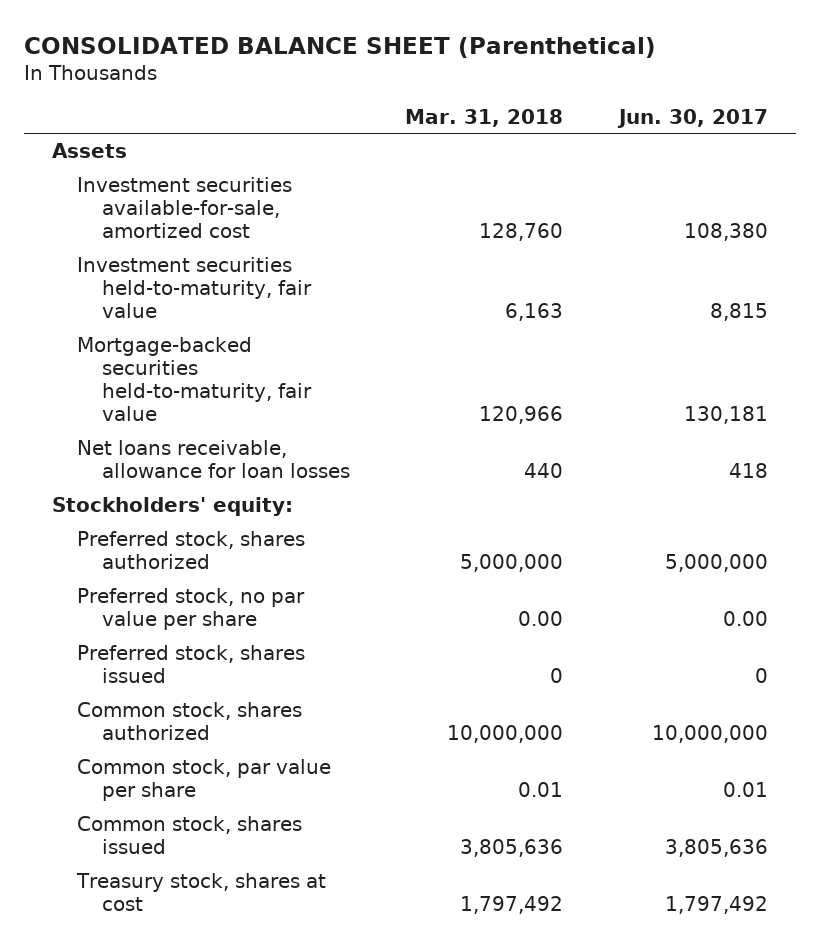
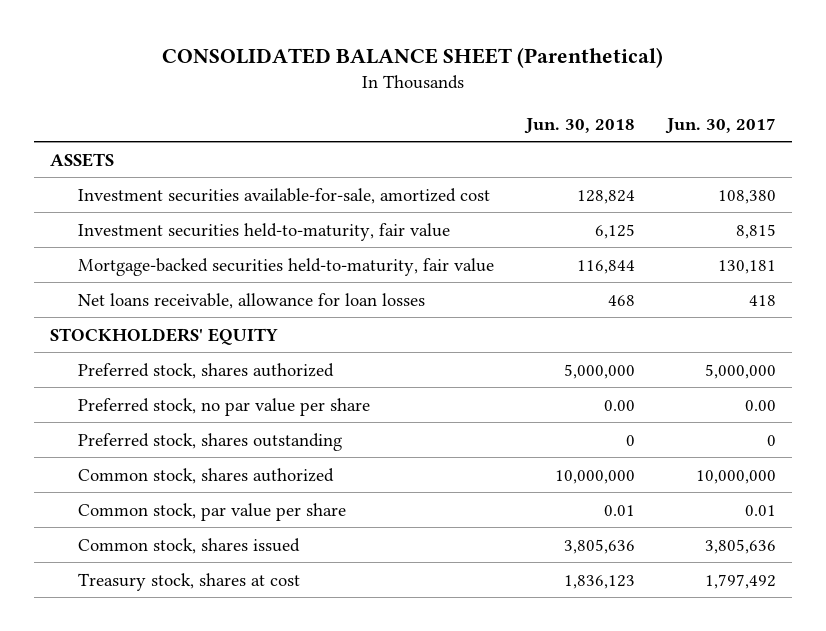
[405,108,564,127] Mar. 31, 2018 -> none
none -> [523,117,635,134] Jun. 30, 2018
[51,143,127,159] Assets -> [49,152,114,167] ASSETS
[51,497,293,517] Stockholders' equity: -> [49,327,278,345] STOCKHOLDERS' EQUITY
[76,645,305,684] Preferred stock, shares issued -> [77,432,342,451] Preferred stock, shares outstanding

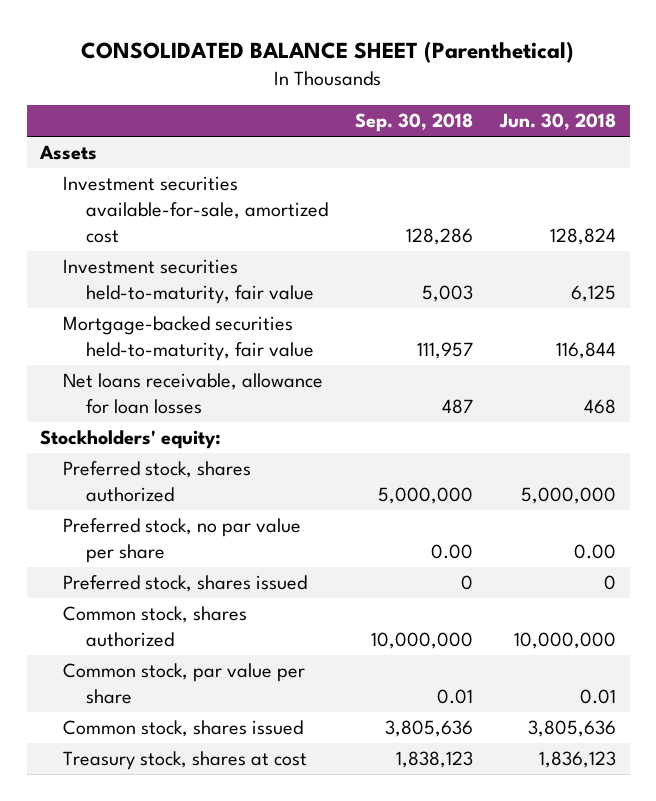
[664,117,776,134] Jun. 30, 2017 -> none
none -> [354,113,473,133] Sep. 30, 2018
[49,152,114,167] ASSETS -> [39,145,98,161] Assets
[49,327,278,345] STOCKHOLDERS' EQUITY -> [40,430,222,450] Stockholders' equity:
[77,432,342,451] Preferred stock, shares outstanding -> [63,575,308,593] Preferred stock, shares issued

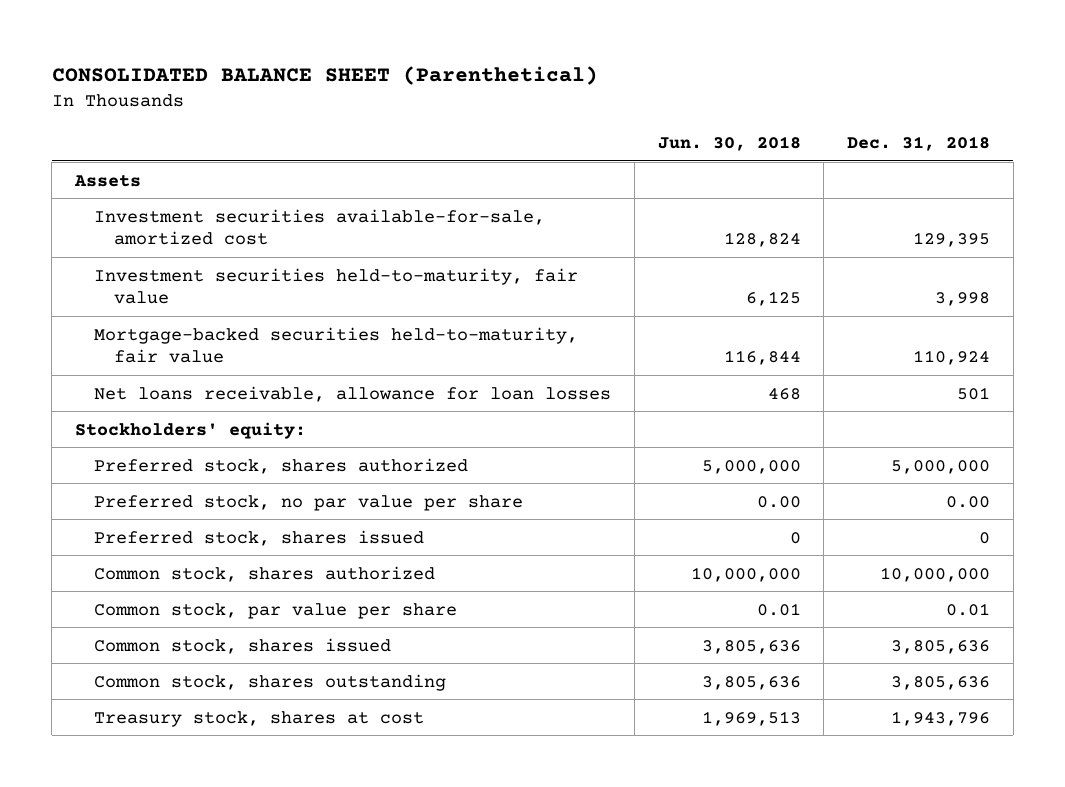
[354,113,473,133] Sep. 30, 2018 -> none
none -> [847,135,991,151] Dec. 31, 2018
none -> [94,673,447,691] Common stock, shares outstanding
[539,751,617,769] 1,836,123 -> [701,710,801,726] 1,969,513

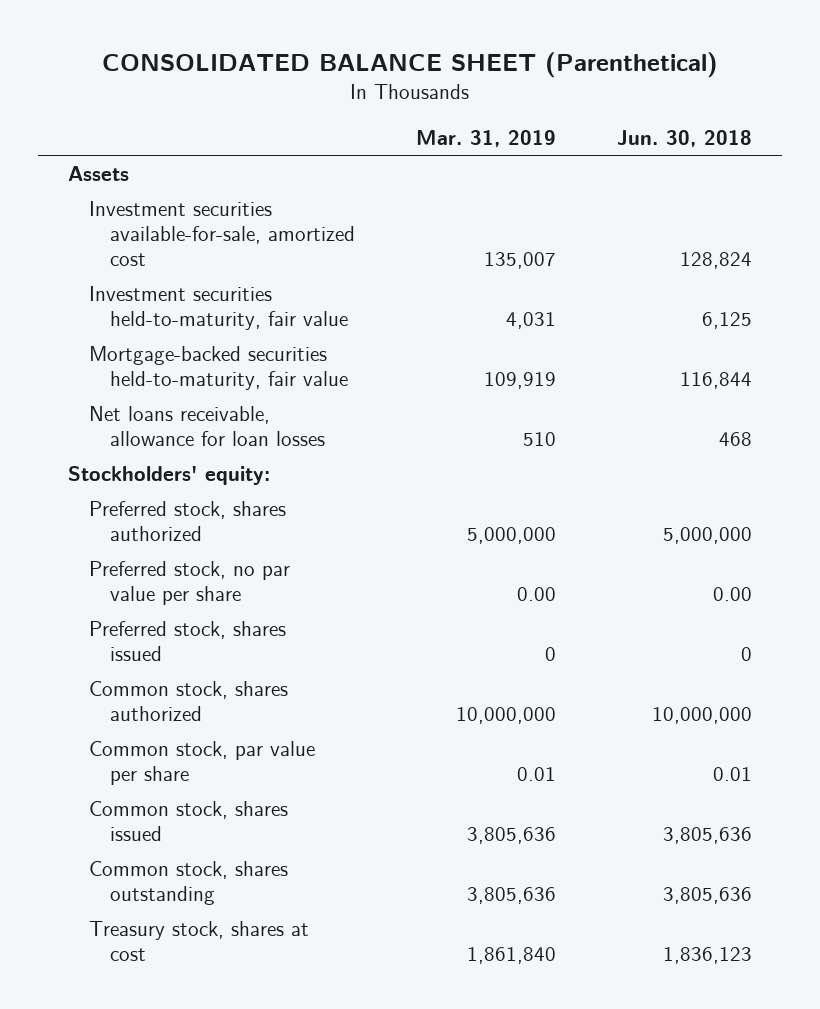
[847,135,991,151] Dec. 31, 2018 -> none
none -> [415,130,556,148] Mar. 31, 2019
[701,710,801,726] 1,969,513 -> [662,946,752,964] 1,836,123

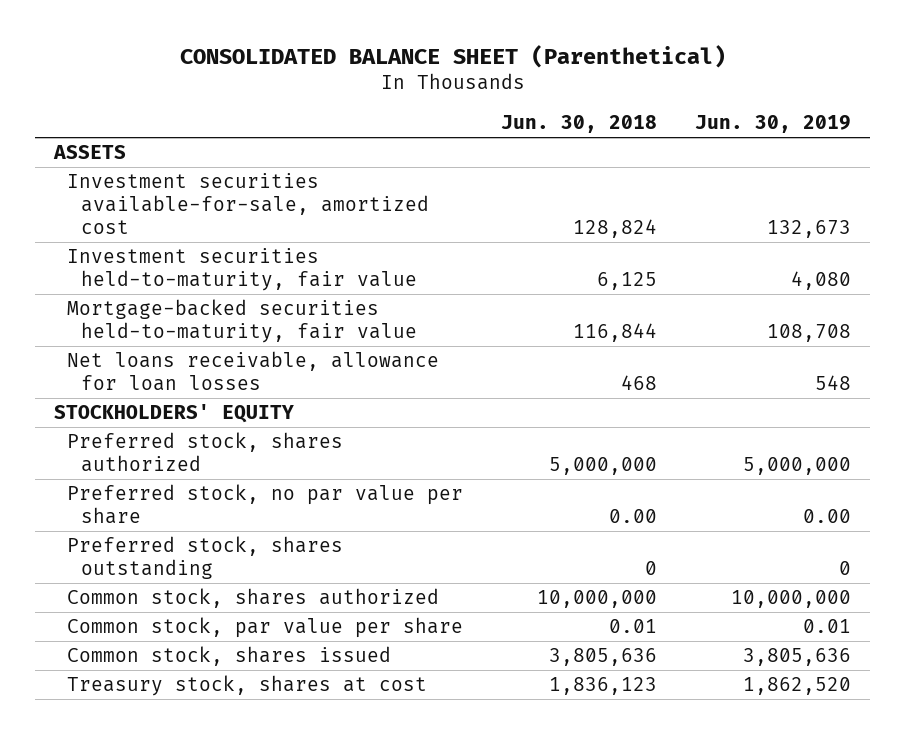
[415,130,556,148] Mar. 31, 2019 -> none
none -> [695,115,852,134] Jun. 30, 2019
[68,165,130,181] Assets -> [52,145,126,160] ASSETS
[68,465,271,485] Stockholders' equity: -> [53,404,294,424] STOCKHOLDERS' EQUITY
[88,620,286,661] Preferred stock, shares issued -> [67,536,344,580] Preferred stock, shares outstanding
[88,860,288,905] Common stock, shares outstanding -> none

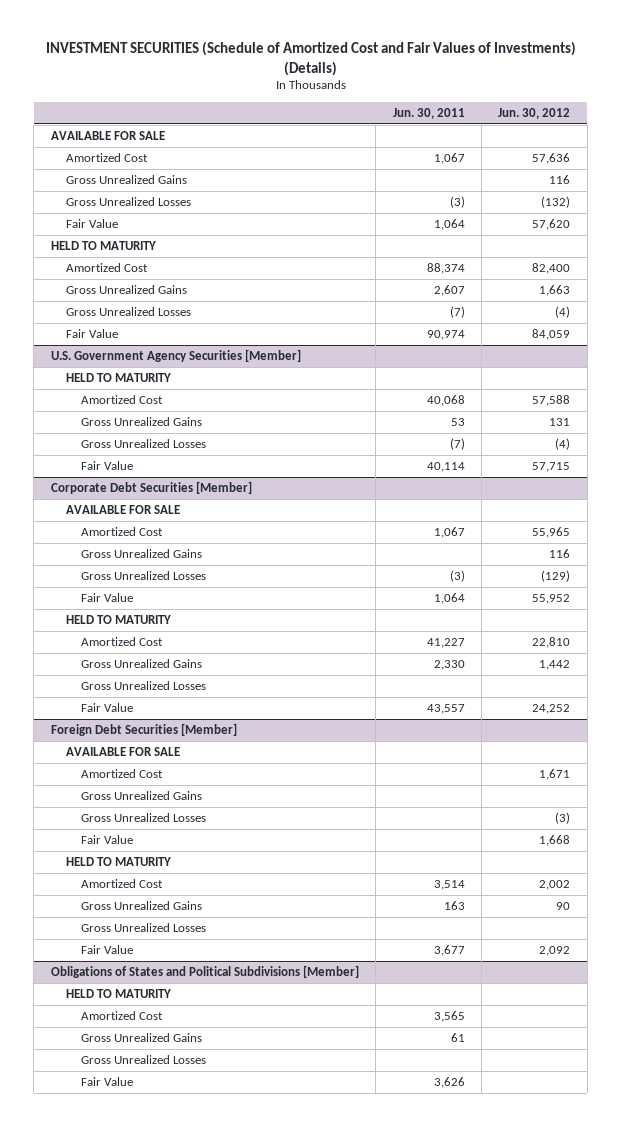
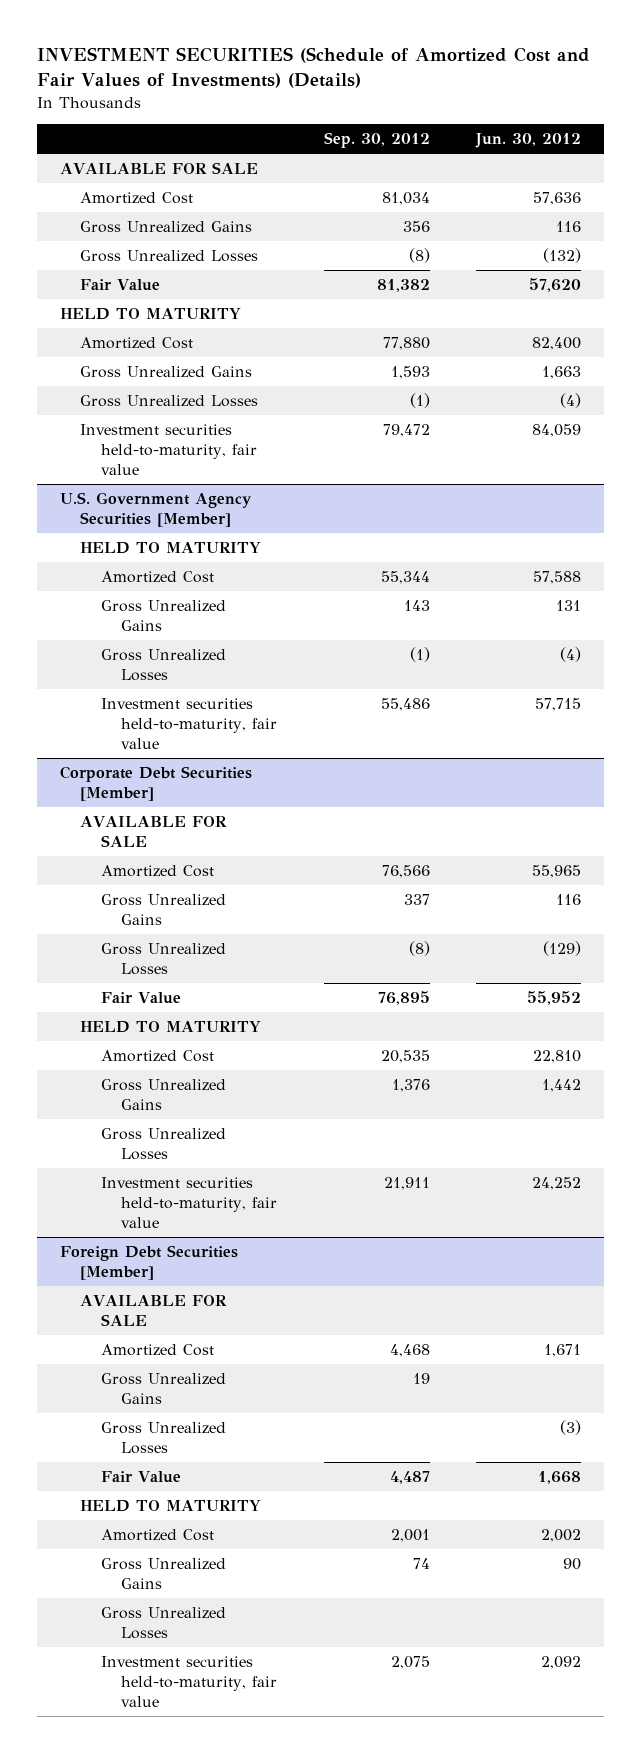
[392,107,465,119] Jun. 30, 2011 -> none
none -> [323,132,430,149] Sep. 30, 2012
[65,328,118,338] Fair Value -> [80,424,257,476] Investment securities held-to-maturity, fair value
[81,460,134,470] Fair Value -> [100,698,278,750] Investment securities held-to-maturity, fair value
[81,702,134,712] Fair Value -> [100,1177,278,1229] Investment securities held-to-maturity, fair value
[50,964,359,978] Obligations of States and Political Subdivisions [Member] -> none
[65,988,171,998] HELD TO MATURITY -> none
[81,1010,164,1020] Amortized Cost -> none
[81,1032,203,1042] Gross Unrealized Gains -> none
[81,1054,207,1064] Gross Unrealized Losses -> none
[81,1076,134,1086] Fair Value -> none
[81,944,134,954] Fair Value -> [100,1656,278,1708] Investment securities held-to-maturity, fair value

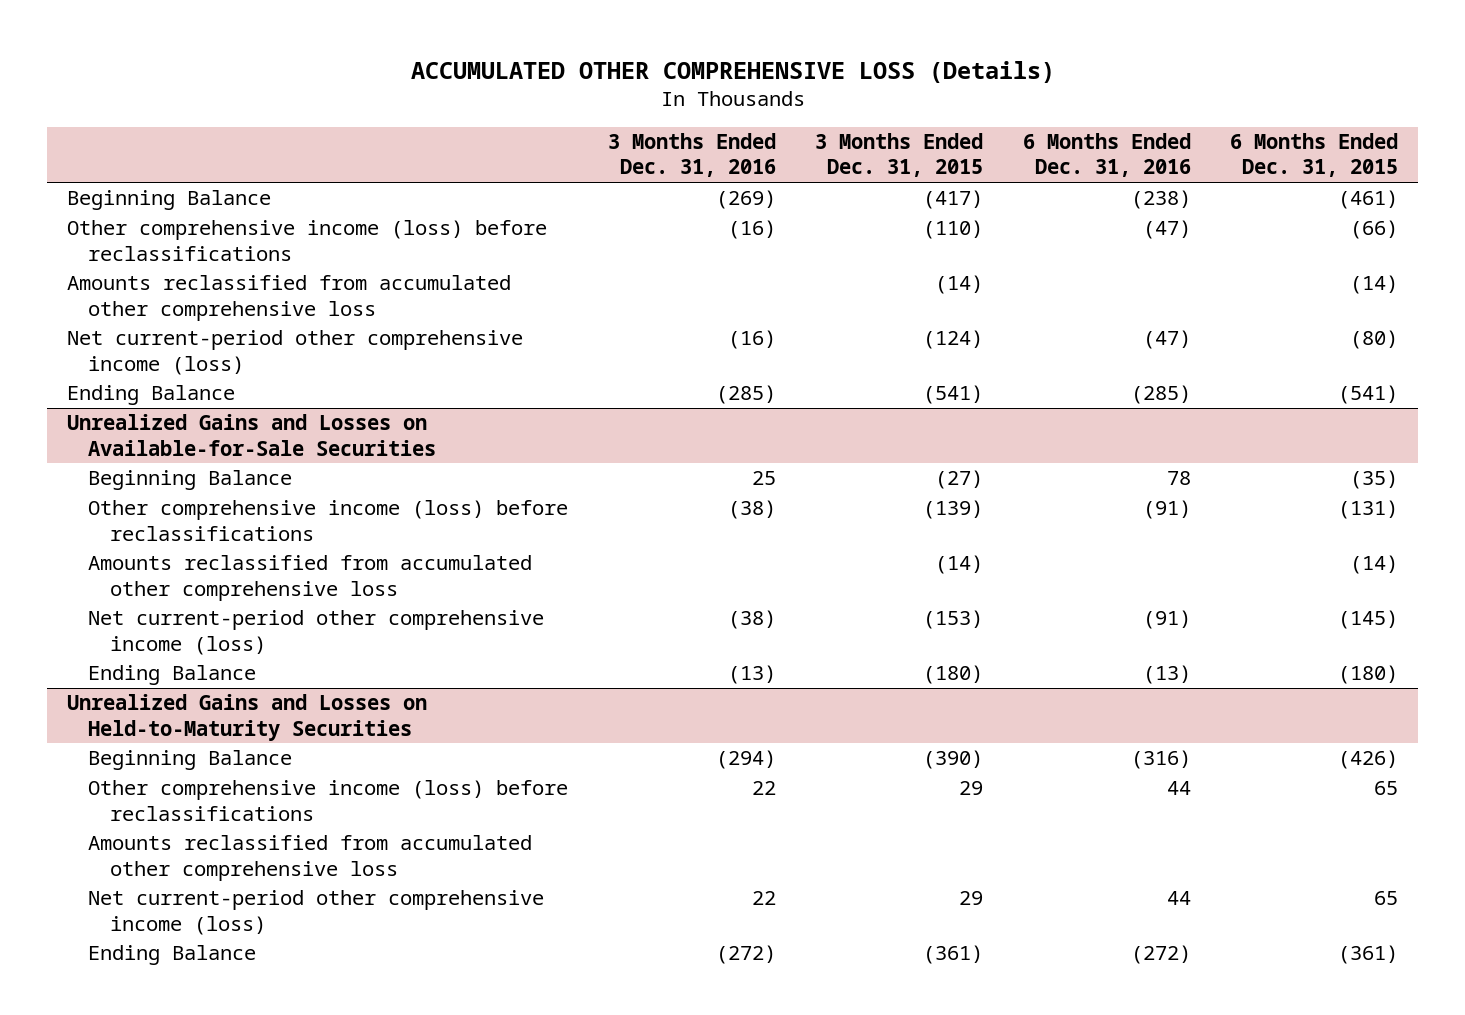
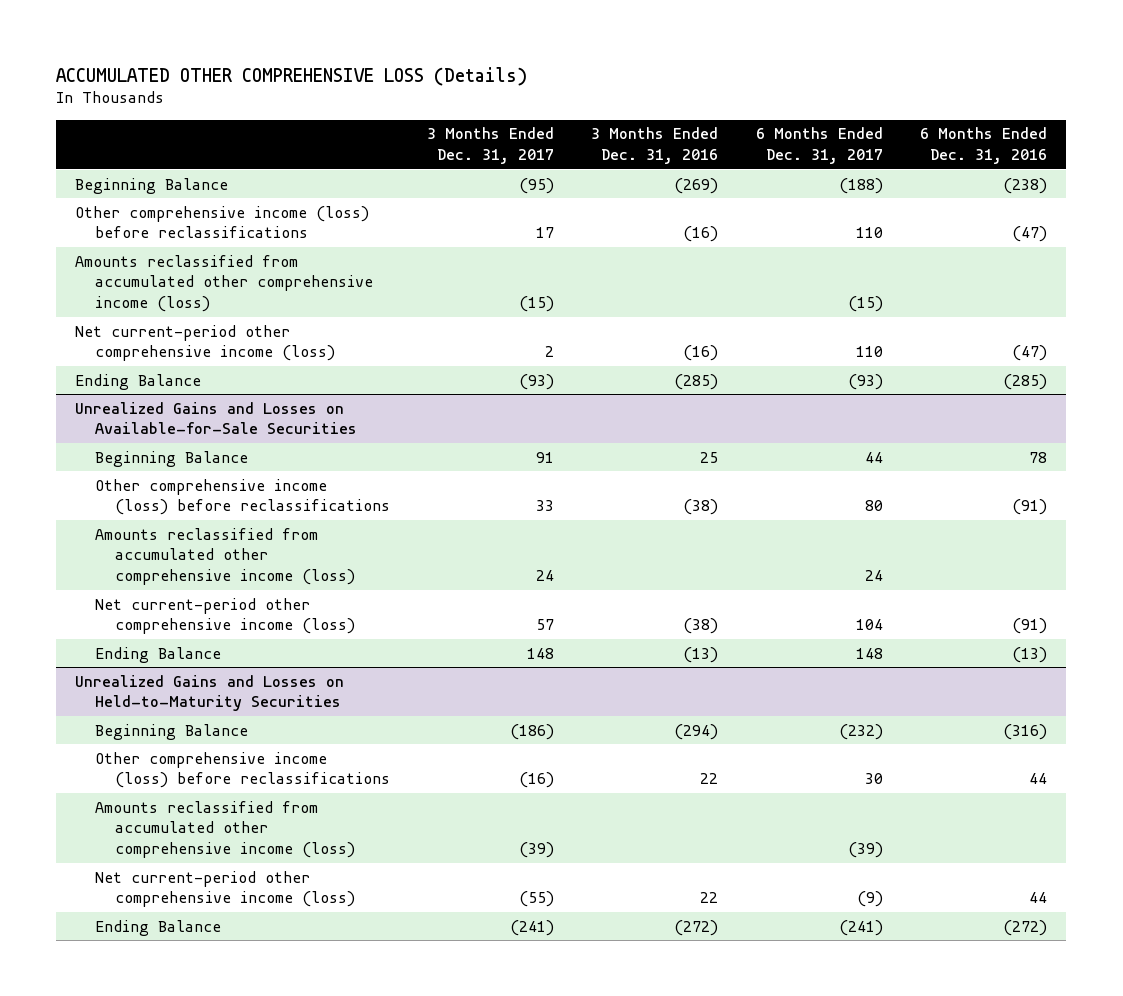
[815,133,984,178] 3 Months Ended Dec. 31, 2015 -> none
[1230,133,1399,178] 6 Months Ended Dec. 31, 2015 -> none
none -> [426,127,554,165] 3 Months Ended Dec. 31, 2017
none -> [755,127,883,165] 6 Months Ended Dec. 31, 2017
[66,275,511,321] Amounts reclassified from accumulated other comprehensive loss -> [75,254,373,313] Amounts reclassified from accumulated other comprehensive income (loss)
[88,555,533,601] Amounts reclassified from accumulated other comprehensive loss -> [94,527,355,586] Amounts reclassified from accumulated other comprehensive income (loss)
[88,835,533,881] Amounts reclassified from accumulated other comprehensive loss -> [94,800,355,859] Amounts reclassified from accumulated other comprehensive income (loss)

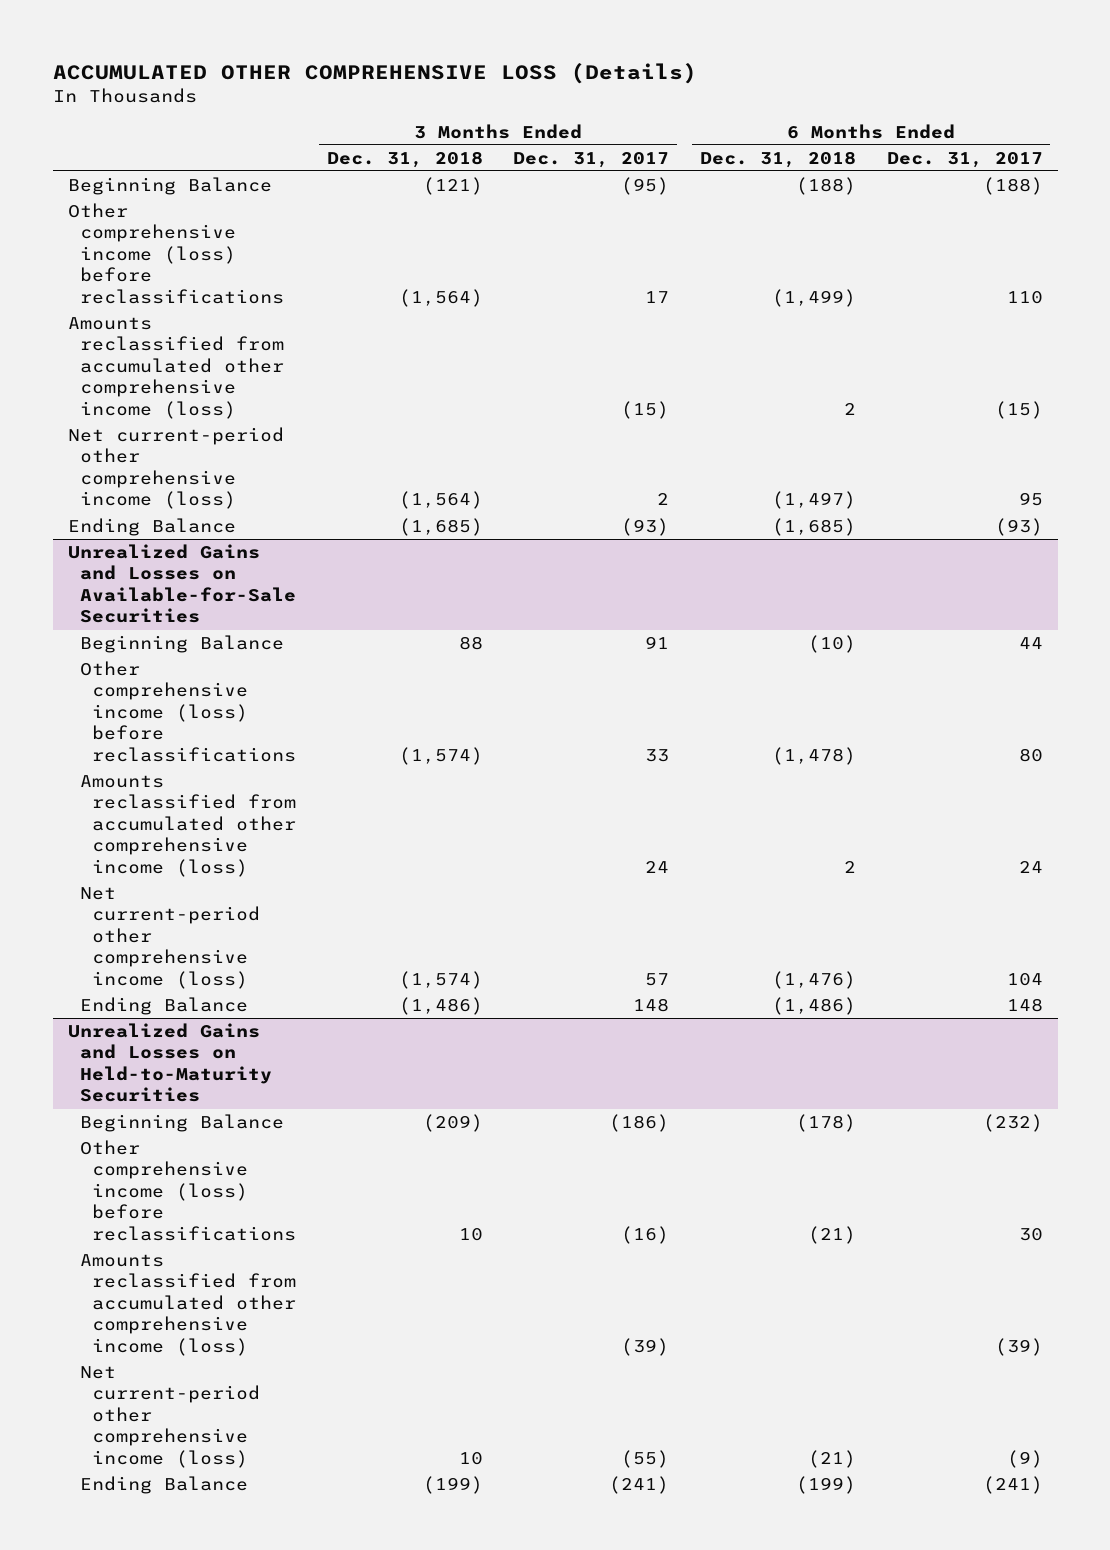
[591,127,719,165] 3 Months Ended Dec. 31, 2016 -> none
[920,127,1048,165] 6 Months Ended Dec. 31, 2016 -> none
none -> [326,150,483,168] Dec. 31, 2018
none -> [699,150,856,168] Dec. 31, 2018
[855,346,883,358] 110 -> [1018,492,1043,507] 95

